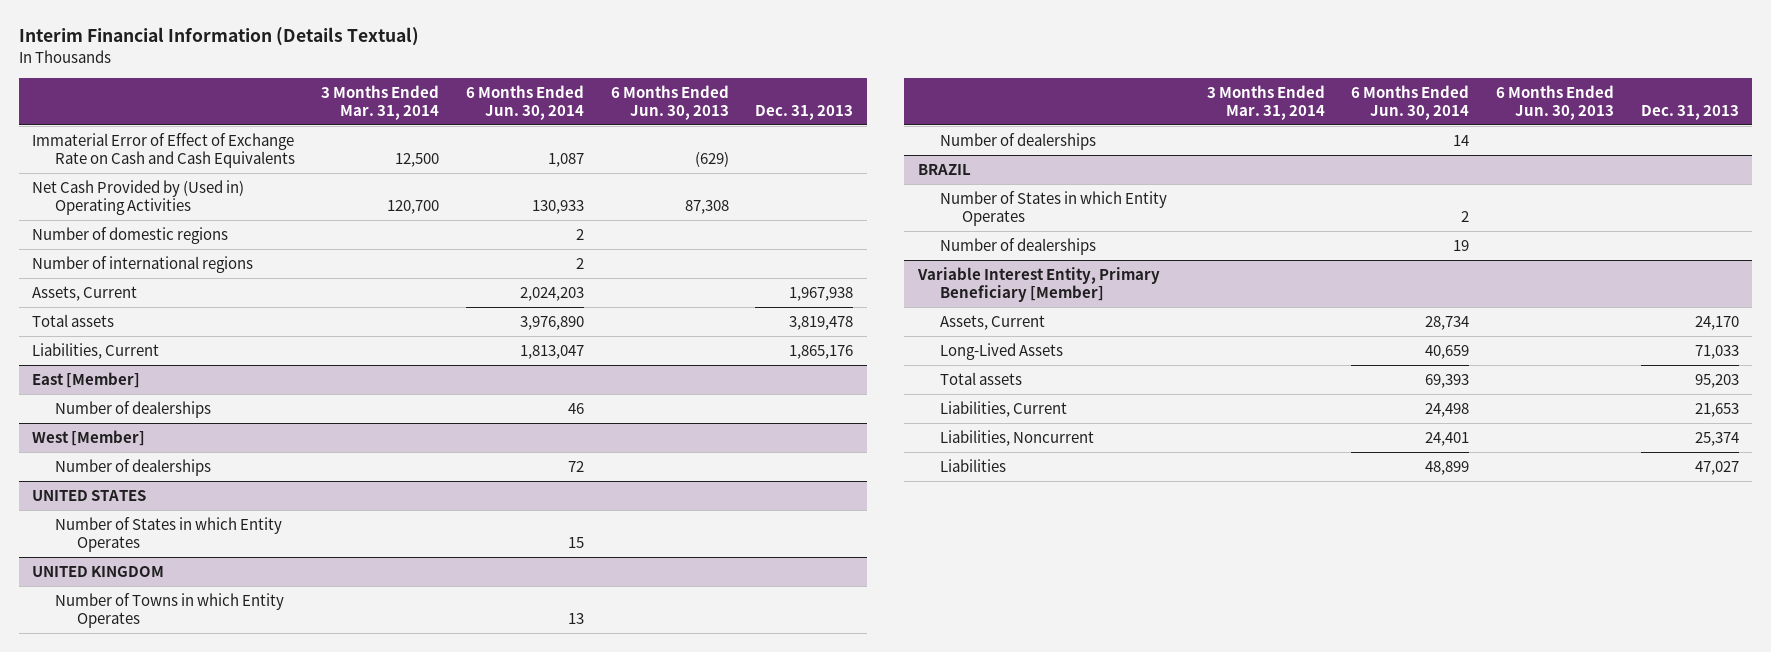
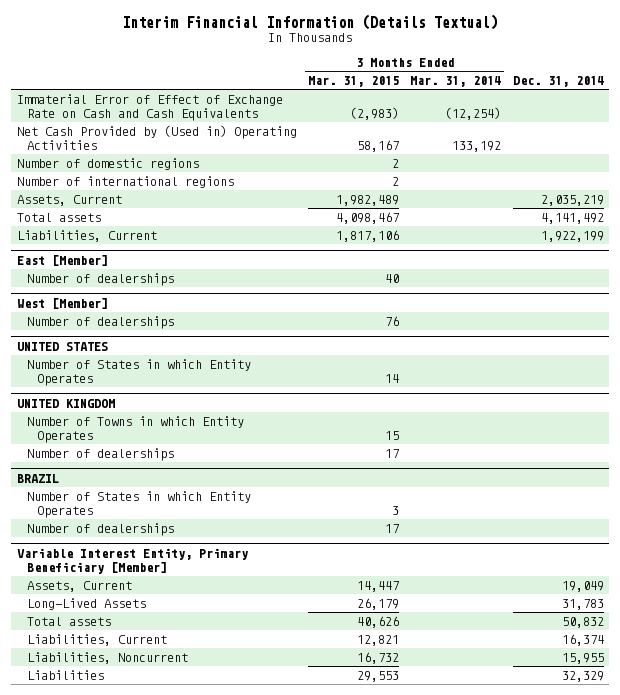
[465,84,584,120] 6 Months Ended Jun. 30, 2014 -> none
[610,84,729,120] 6 Months Ended Jun. 30, 2013 -> none
[755,104,854,120] Dec. 31, 2013 -> none
none -> [307,76,399,88] Mar. 31, 2015
none -> [512,76,604,88] Dec. 31, 2014
[395,153,440,168] 12,500 -> [445,106,502,120] (12,254)
[387,200,440,215] 120,700 -> [452,140,502,152] 133,192

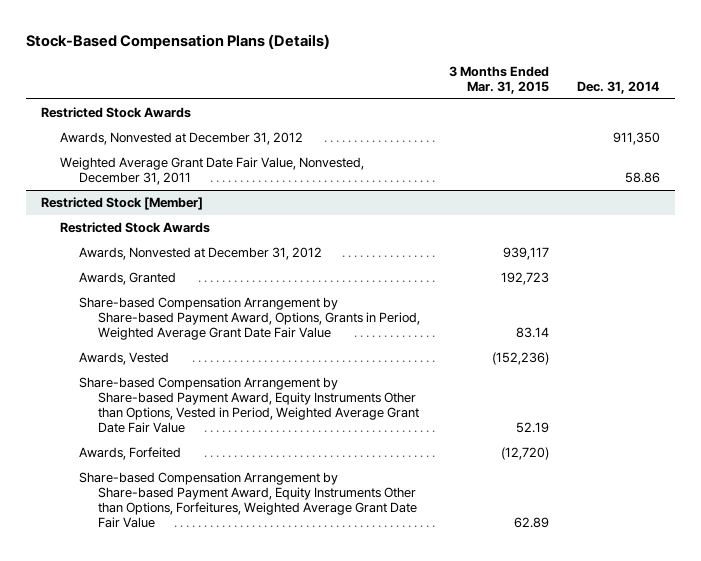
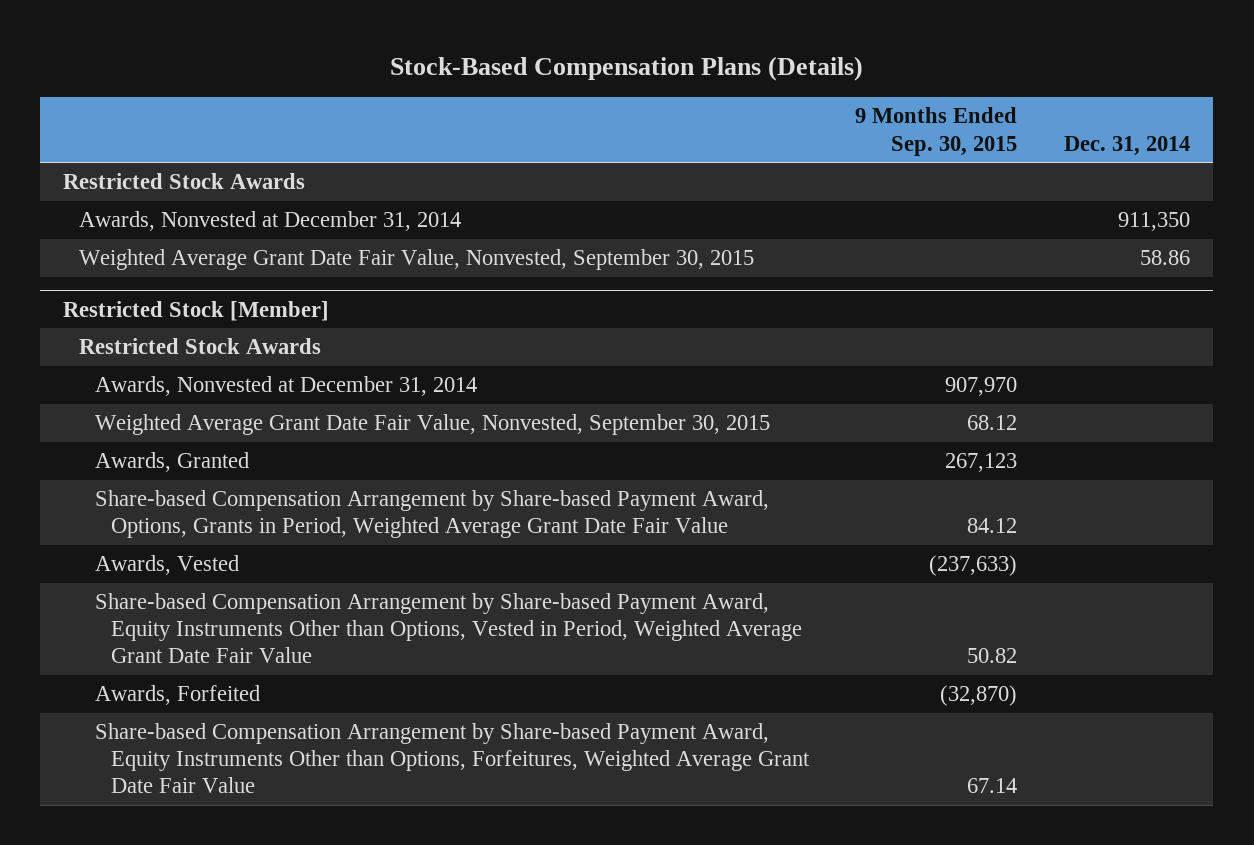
[448,66,549,95] 3 Months Ended Mar. 31, 2015 -> none
none -> [855,107,1018,156] 9 Months Ended Sep. 30, 2015
[59,131,303,145] Awards, Nonvested at December 31, 2012 -> [79,211,462,232] Awards, Nonvested at December 31, 2014
[59,156,364,185] Weighted Average Grant Date Fair Value, Nonvested, December 31, 2011 -> [79,249,755,271] Weighted Average Grant Date Fair Value, Nonvested, September 30, 2015
[79,246,323,260] Awards, Nonvested at December 31, 2012 -> [94,376,477,397] Awards, Nonvested at December 31, 2014
none -> [94,414,770,436] Weighted Average Grant Date Fair Value, Nonvested, September 30, 2015

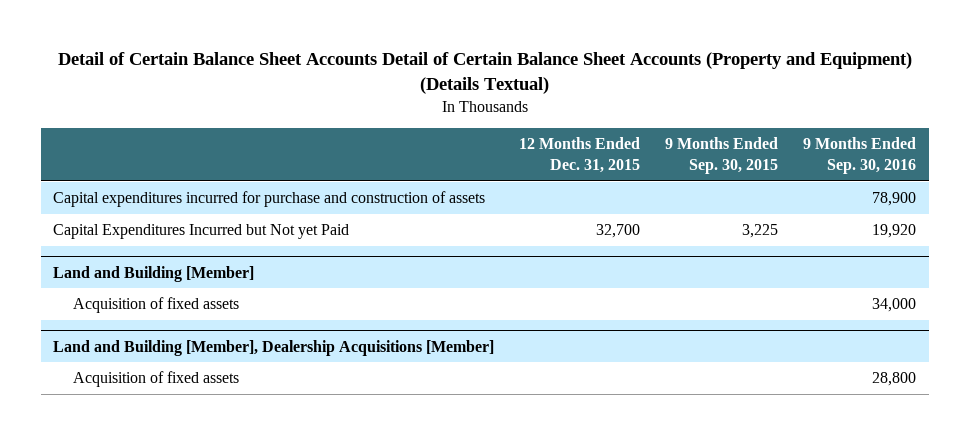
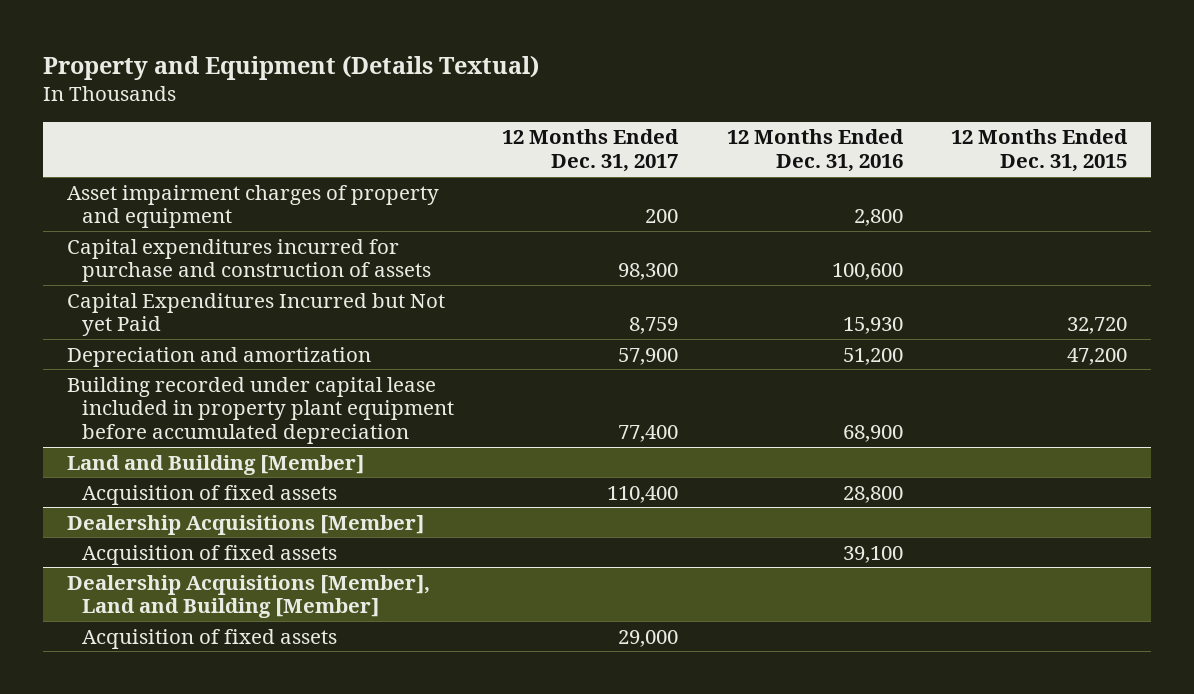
[57,52,912,95] Detail of Certain Balance Sheet Accounts Detail of Certain Balance Sheet Accounts (Property and Equipment) (Details Textual) -> [42,55,539,81] Property and Equipment (Details Textual)
[665,137,779,174] 9 Months Ended Sep. 30, 2015 -> none
[803,137,917,174] 9 Months Ended Sep. 30, 2016 -> none
none -> [502,129,680,173] 12 Months Ended Dec. 31, 2017
none -> [726,129,904,173] 12 Months Ended Dec. 31, 2016
none -> [66,184,439,229] Asset impairment charges of property and equipment
[596,224,641,239] 32,700 -> [1067,317,1128,335] 32,720
none -> [66,346,371,367] Depreciation and amortization
none -> [66,376,454,445] Building recorded under capital lease included in property plant equipment before accumulated depreciation
none -> [66,514,424,535] Dealership Acquisitions [Member]
none -> [81,544,337,565] Acquisition of fixed assets
[53,339,495,356] Land and Building [Member], Dealership Acquisitions [Member] -> [66,574,430,619] Dealership Acquisitions [Member], Land and Building [Member]

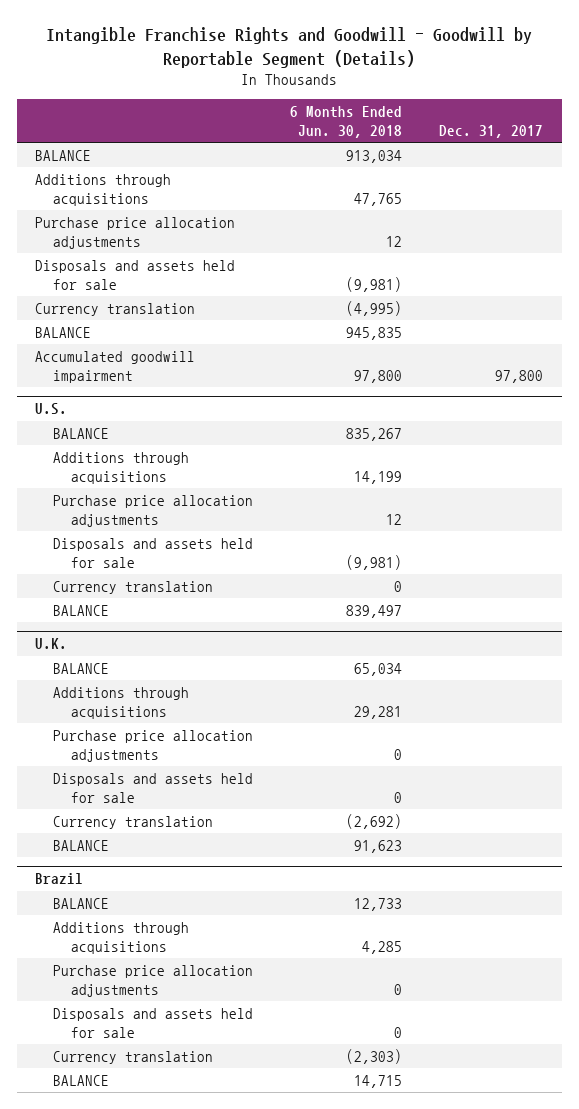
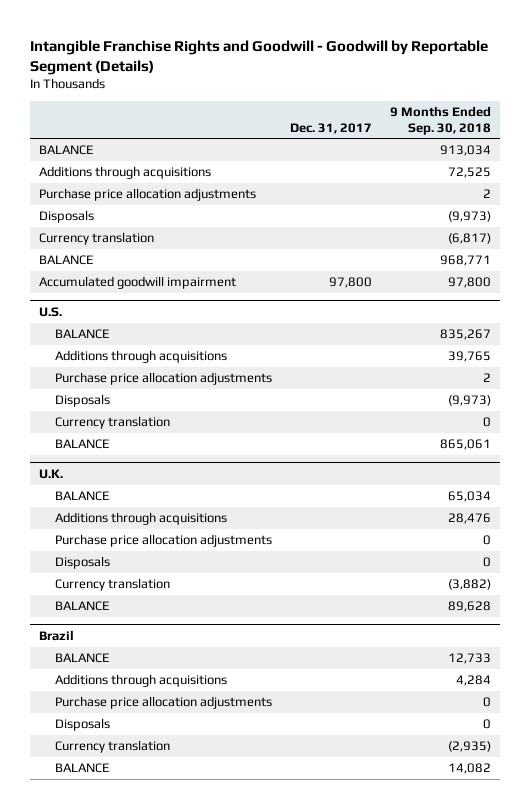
[290,106,403,139] 6 Months Ended Jun. 30, 2018 -> none
none -> [389,106,491,135] 9 Months Ended Sep. 30, 2018
[35,259,236,290] Disposals and assets held for sale -> [39,210,95,224] Disposals
[53,537,254,568] Disposals and assets held for sale -> [54,394,110,408] Disposals
[53,772,254,803] Disposals and assets held for sale -> [54,556,110,570] Disposals
[53,1007,254,1038] Disposals and assets held for sale -> [54,718,110,732] Disposals

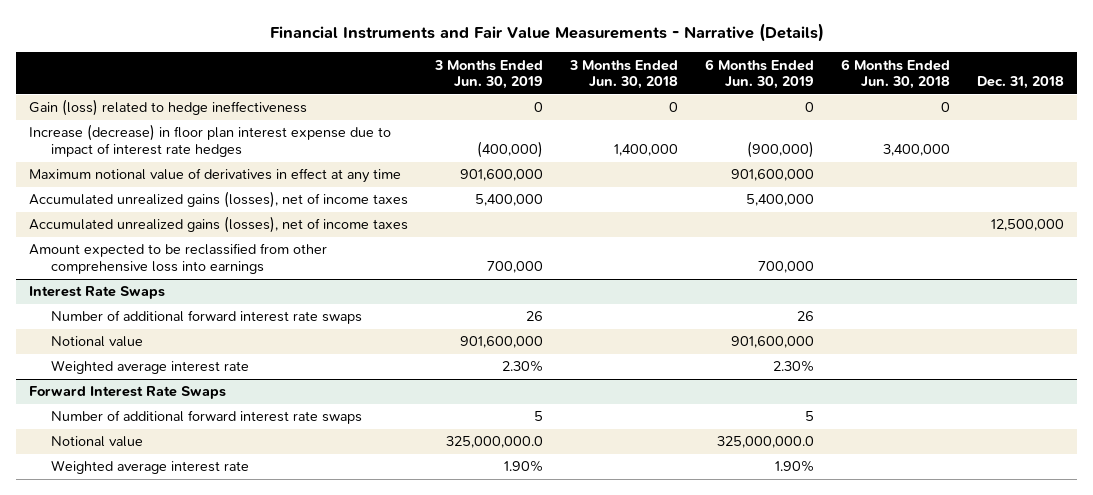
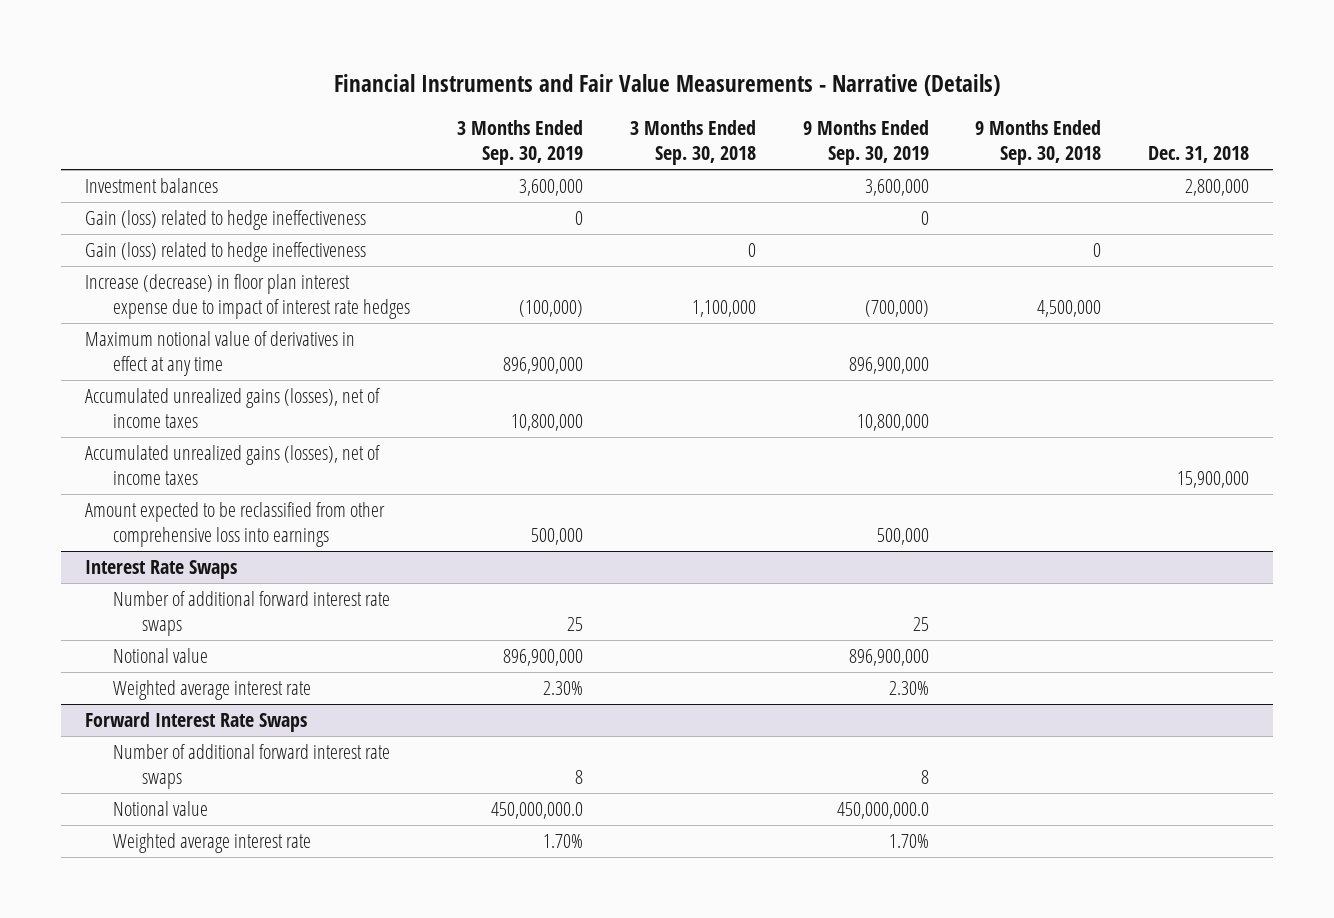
[434,59,544,90] 3 Months Ended Jun. 30, 2019 -> none
[569,59,679,90] 3 Months Ended Jun. 30, 2018 -> none
[704,58,814,90] 6 Months Ended Jun. 30, 2019 -> none
[840,58,950,90] 6 Months Ended Jun. 30, 2018 -> none
none -> [456,120,583,166] 3 Months Ended Sep. 30, 2019
none -> [629,120,756,166] 3 Months Ended Sep. 30, 2018
none -> [802,120,929,166] 9 Months Ended Sep. 30, 2019
none -> [975,120,1102,166] 9 Months Ended Sep. 30, 2018
none -> [84,178,218,194] Investment balances
none -> [84,242,366,263] Gain (loss) related to hedge ineffectiveness
[990,219,1064,232] 12,500,000 -> [1177,471,1250,489] 15,900,000

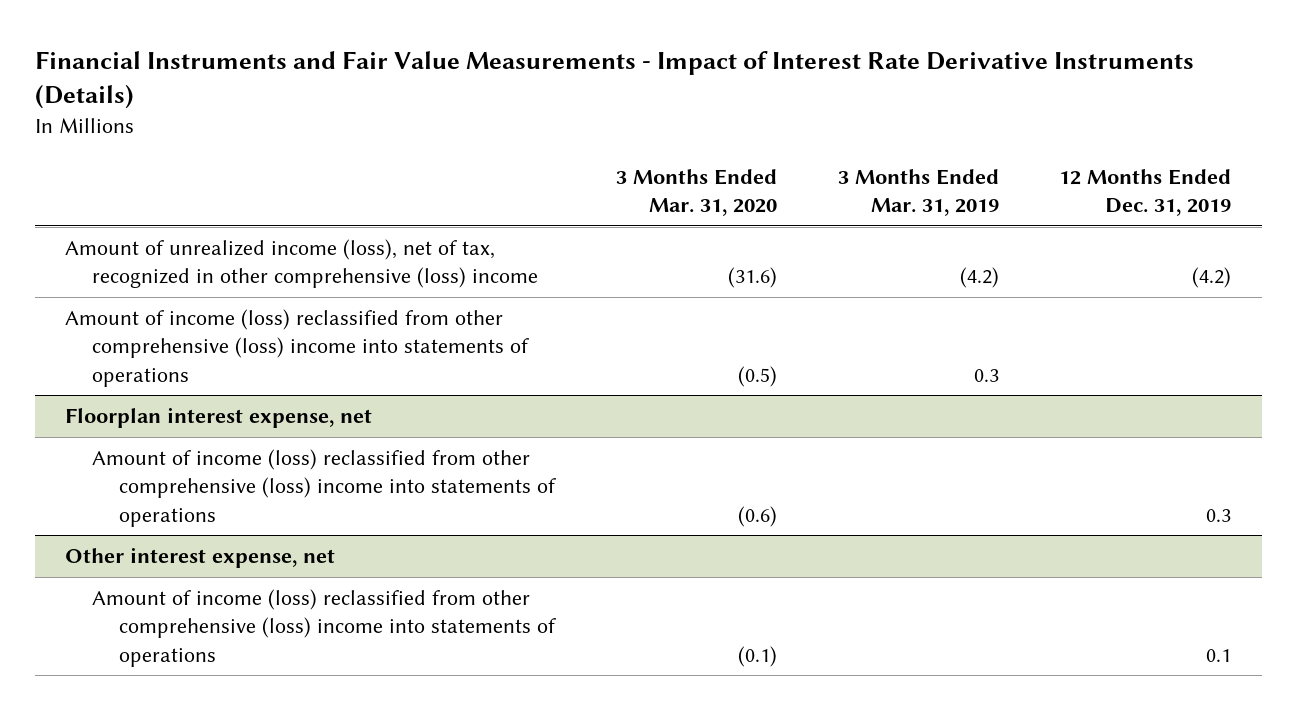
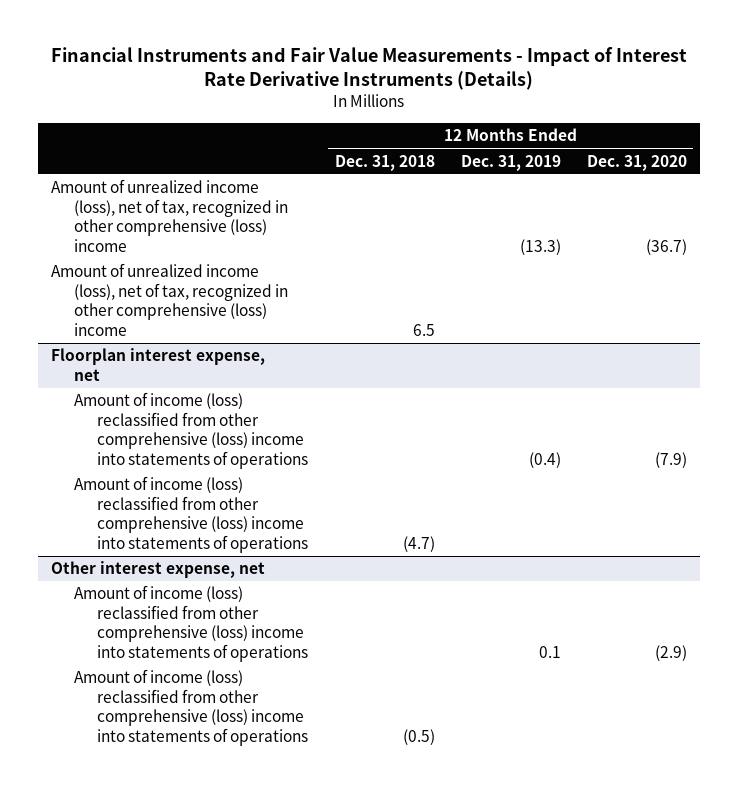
[615,168,777,216] 3 Months Ended Mar. 31, 2020 -> none
[837,168,999,216] 3 Months Ended Mar. 31, 2019 -> none
none -> [334,154,435,171] Dec. 31, 2018
none -> [586,154,687,171] Dec. 31, 2020
[65,309,530,387] Amount of income (loss) reclassified from other comprehensive (loss) income into statements of operations -> none
[1192,267,1232,289] (4.2) -> [519,238,561,255] (13.3)
none -> [51,263,289,336] Amount of unrealized income (loss), net of tax, recognized in other comprehensive (loss) income
[1206,508,1232,522] 0.3 -> [528,451,561,468] (0.4)
none -> [74,476,309,553] Amount of income (loss) reclassified from other comprehensive (loss) income into statements of operations
none -> [74,669,309,746] Amount of income (loss) reclassified from other comprehensive (loss) income into statements of operations

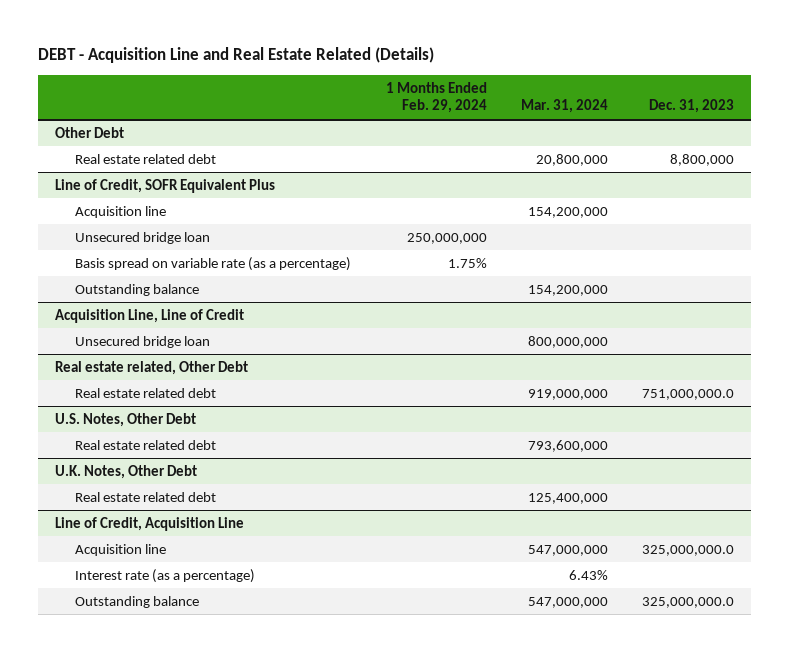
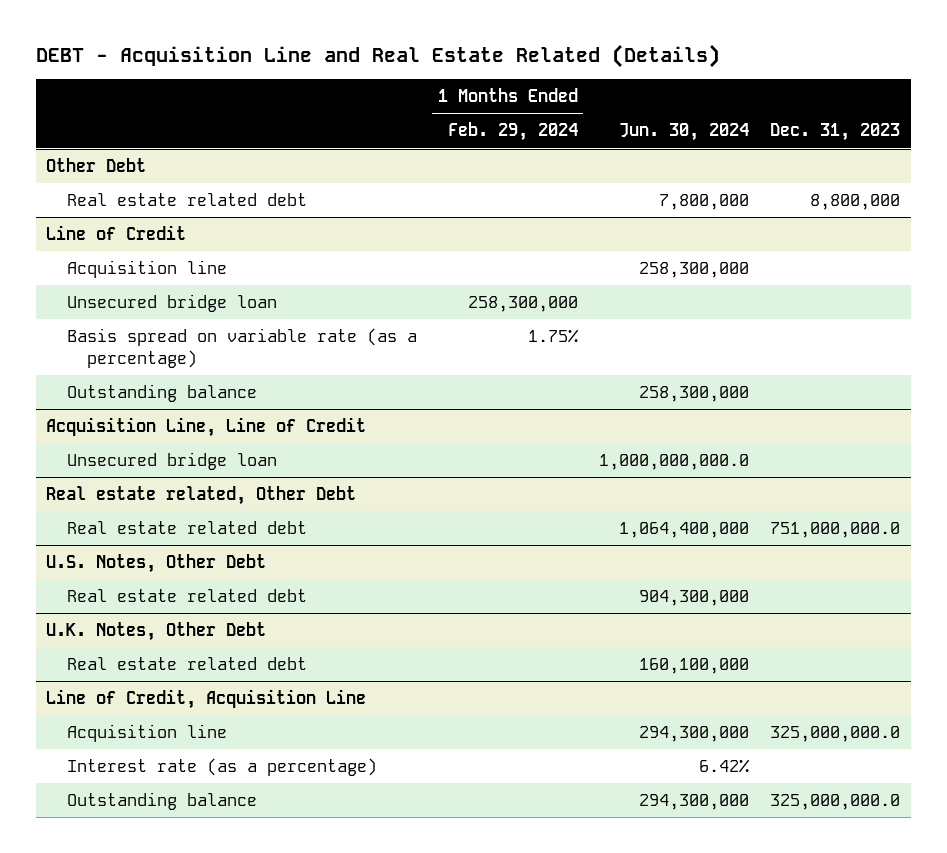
[520,99,608,114] Mar. 31, 2024 -> none
none -> [618,123,749,142] Jun. 30, 2024
[55,178,276,193] Line of Credit, SOFR Equivalent Plus -> [46,225,187,241] Line of Credit
[406,232,487,244] 250,000,000 -> [467,296,578,313] 258,300,000

